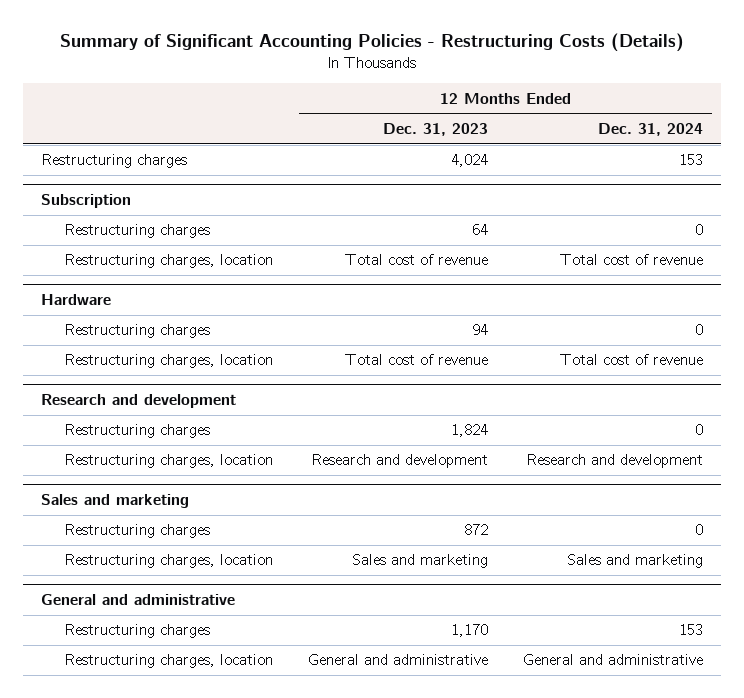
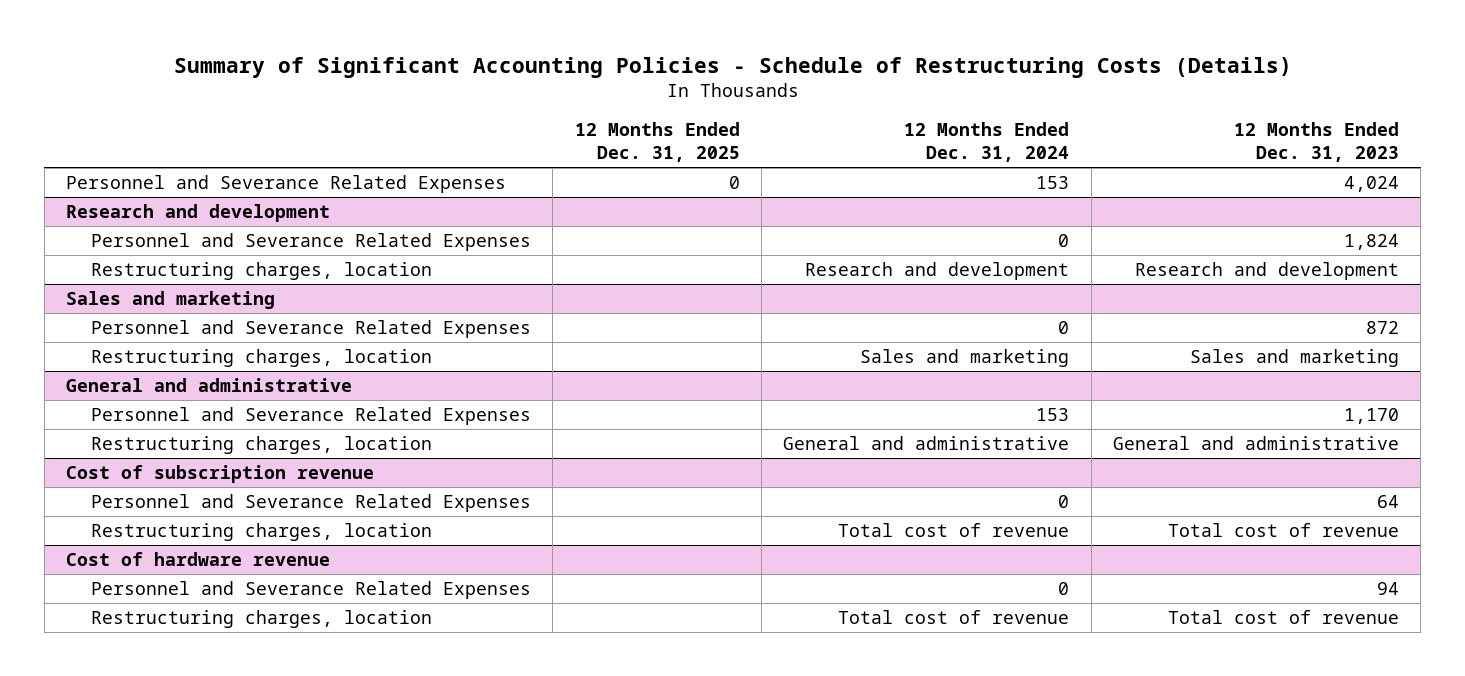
[59,33,684,53] Summary of Significant Accounting Policies - Restructuring Costs (Details) -> [173,56,1292,78] Summary of Significant Accounting Policies - Schedule of Restructuring Costs (Details)
none -> [574,122,740,163] 12 Months Ended Dec. 31, 2025
[40,194,131,209] Subscription -> none
[63,224,210,239] Restructuring charges -> none
[63,254,273,269] Restructuring charges, location -> none
[40,294,111,306] Hardware -> none
[63,324,210,339] Restructuring charges -> none
[63,354,273,369] Restructuring charges, location -> none
[40,154,187,169] Restructuring charges -> [66,175,507,194] Personnel and Severance Related Expenses
[63,424,210,439] Restructuring charges -> [90,233,531,252] Personnel and Severance Related Expenses
[63,524,210,539] Restructuring charges -> [90,320,531,339] Personnel and Severance Related Expenses
[63,624,210,639] Restructuring charges -> [90,407,531,426] Personnel and Severance Related Expenses
none -> [66,465,375,484] Cost of subscription revenue
none -> [90,494,531,513] Personnel and Severance Related Expenses
none -> [90,523,432,542] Restructuring charges, location
none -> [66,552,331,567] Cost of hardware revenue
none -> [90,581,531,600] Personnel and Severance Related Expenses
none -> [90,610,432,629] Restructuring charges, location

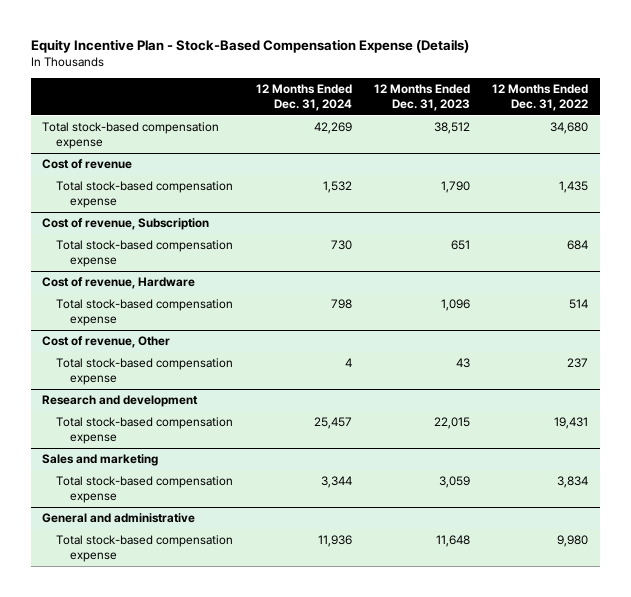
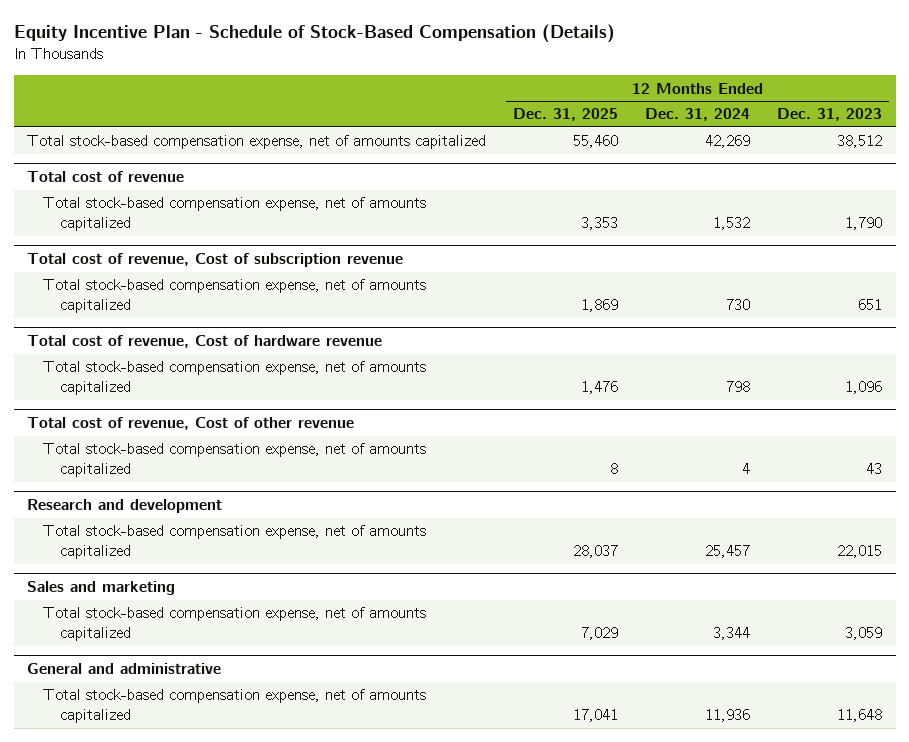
[31,38,470,53] Equity Incentive Plan - Stock-Based Compensation Expense (Details) -> [13,24,615,44] Equity Incentive Plan - Schedule of Stock-Based Compensation (Details)
[492,83,589,111] 12 Months Ended Dec. 31, 2022 -> none
none -> [513,108,619,122] Dec. 31, 2025
[42,122,220,150] Total stock-based compensation expense -> [27,135,487,150] Total stock-based compensation expense, net of amounts capitalized
[42,159,133,170] Cost of revenue -> [27,171,185,183] Total cost of revenue
[56,181,234,209] Total stock-based compensation expense -> [43,197,427,232] Total stock-based compensation expense, net of amounts capitalized
[42,218,210,231] Cost of revenue, Subscription -> [27,253,404,268] Total cost of revenue, Cost of subscription revenue
[56,240,234,268] Total stock-based compensation expense -> [43,279,427,314] Total stock-based compensation expense, net of amounts capitalized
[42,277,196,290] Cost of revenue, Hardware -> [27,335,383,349] Total cost of revenue, Cost of hardware revenue
[56,299,234,327] Total stock-based compensation expense -> [43,361,427,396] Total stock-based compensation expense, net of amounts capitalized
[42,336,171,349] Cost of revenue, Other -> [27,417,355,431] Total cost of revenue, Cost of other revenue
[56,358,234,386] Total stock-based compensation expense -> [43,443,427,478] Total stock-based compensation expense, net of amounts capitalized
[56,417,234,445] Total stock-based compensation expense -> [43,525,427,560] Total stock-based compensation expense, net of amounts capitalized
[56,476,234,504] Total stock-based compensation expense -> [43,607,427,642] Total stock-based compensation expense, net of amounts capitalized
[56,535,234,563] Total stock-based compensation expense -> [43,689,427,724] Total stock-based compensation expense, net of amounts capitalized

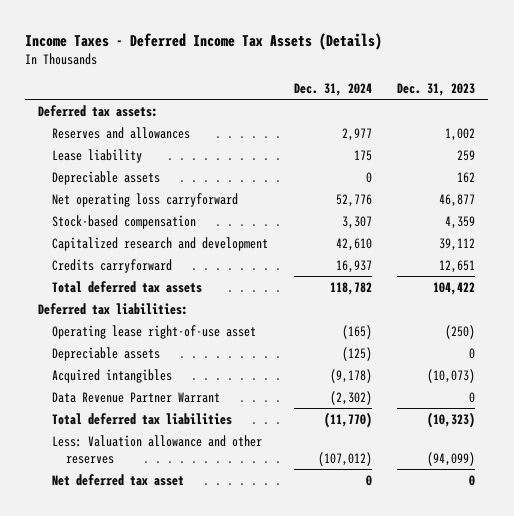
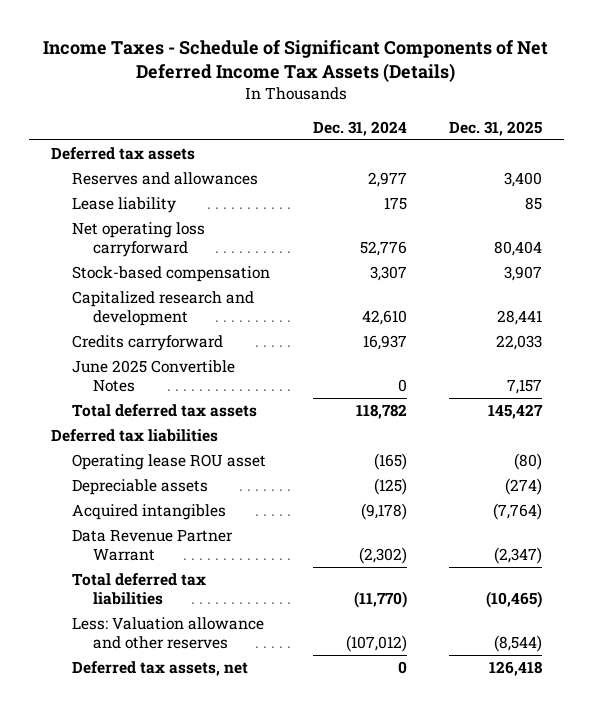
[25,33,383,51] Income Taxes - Deferred Income Tax Assets (Details) -> [43,39,549,82] Income Taxes - Schedule of Significant Components of Net Deferred Income Tax Assets (Details)
[397,83,476,97] Dec. 31, 2023 -> none
none -> [449,121,543,137] Dec. 31, 2025
[38,104,159,117] Deferred tax assets: -> [50,147,195,161] Deferred tax assets
[52,170,161,185] Depreciable assets -> none
none -> [71,360,235,393] June 2025 Convertible Notes
[38,302,189,315] Deferred tax liabilities: -> [50,429,218,443] Deferred tax liabilities
[52,324,257,339] Operating lease right-of-use asset -> [71,454,266,471] Operating lease ROU asset
[52,473,185,486] Net deferred tax asset -> [71,661,248,677] Deferred tax assets, net

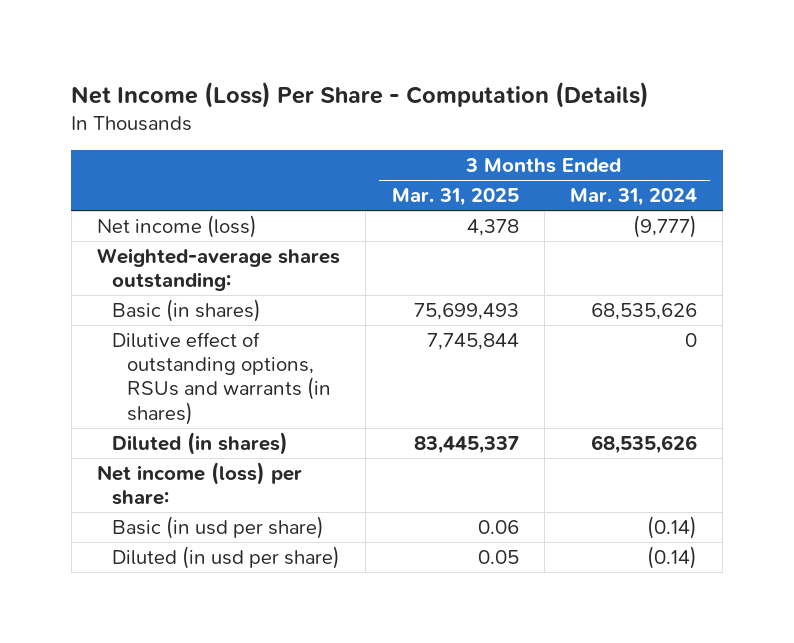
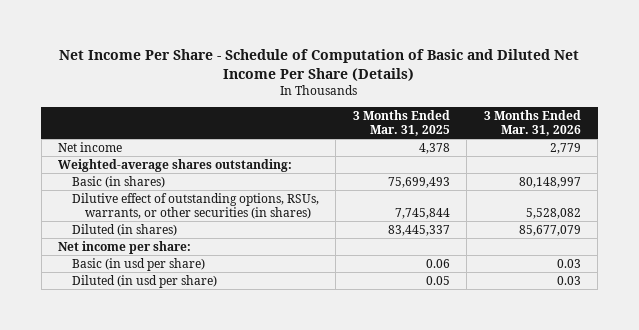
[71,81,650,108] Net Income (Loss) Per Share - Computation (Details) -> [59,49,580,81] Net Income Per Share - Schedule of Computation of Basic and Diluted Net Income Per Share (Details)
[570,188,698,207] Mar. 31, 2024 -> none
none -> [483,110,581,137] 3 Months Ended Mar. 31, 2026
[96,214,257,238] Net income (loss) -> [58,141,123,152] Net income
[112,331,332,425] Dilutive effect of outstanding options, RSUs and warrants (in shares) -> [71,192,319,219] Dilutive effect of outstanding options, RSUs, warrants, or other securities (in shares)
[96,461,302,506] Net income (loss) per share: -> [58,240,192,254] Net income per share:

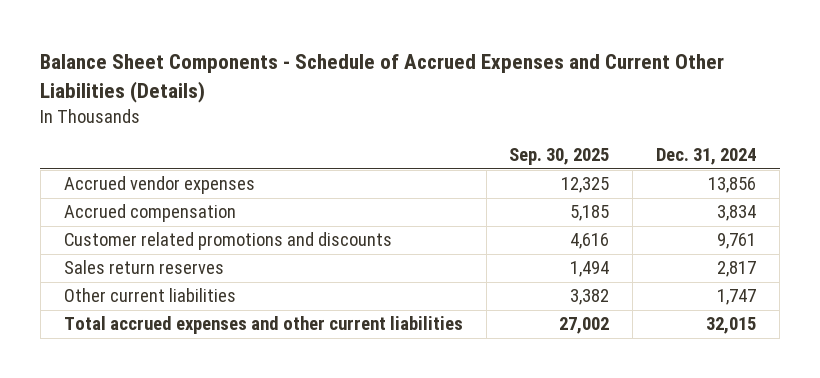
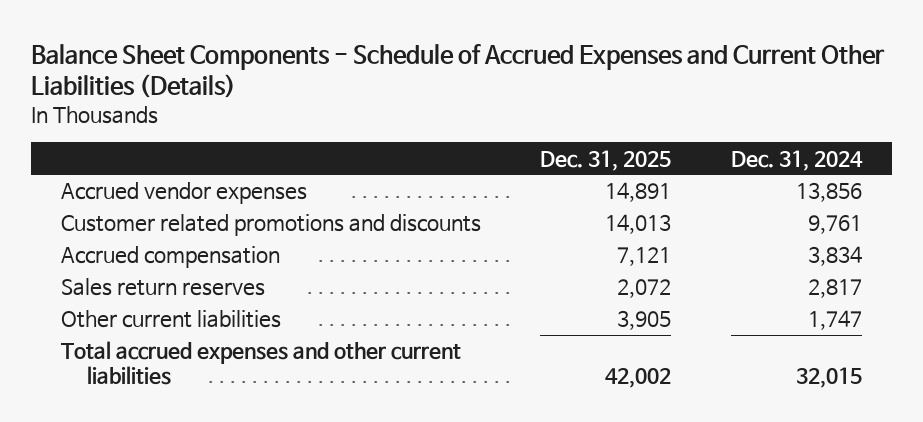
[509,148,610,166] Sep. 30, 2025 -> none
none -> [540,149,672,171] Dec. 31, 2025
[63,204,236,223] Accrued compensation -> [60,246,280,269] Accrued compensation

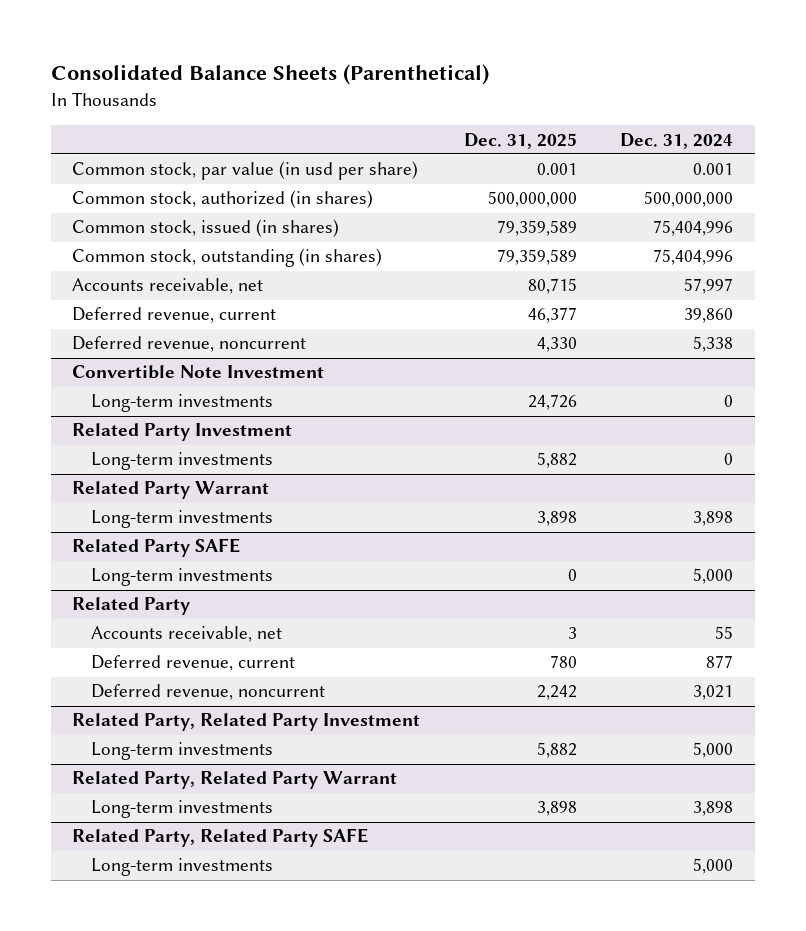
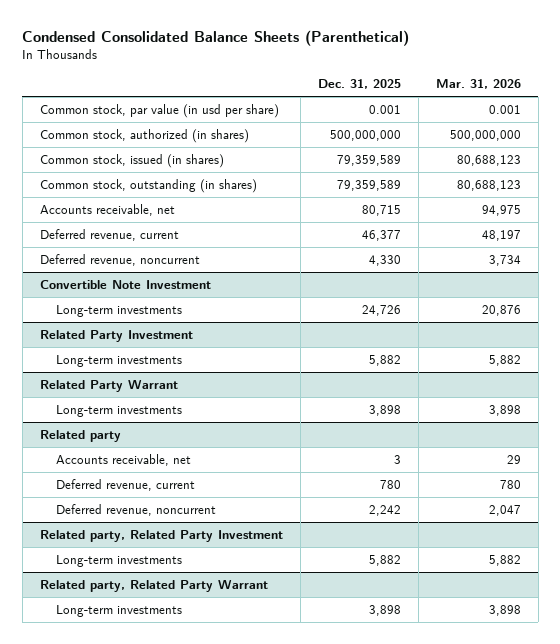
[50,64,489,86] Consolidated Balance Sheets (Parenthetical) -> [22,29,410,46] Condensed Consolidated Balance Sheets (Parenthetical)
[620,132,734,149] Dec. 31, 2024 -> none
none -> [435,79,521,90] Mar. 31, 2026
[72,538,241,558] Related Party SAFE -> none
[90,568,273,587] Long-term investments -> none
[72,597,191,616] Related Party -> [39,429,121,442] Related party
[72,713,421,732] Related Party, Related Party Investment -> [39,529,283,542] Related party, Related Party Investment
[72,771,398,790] Related Party, Related Party Warrant -> [39,579,268,592] Related party, Related Party Warrant
[72,828,369,848] Related Party, Related Party SAFE -> none
[90,858,273,877] Long-term investments -> none

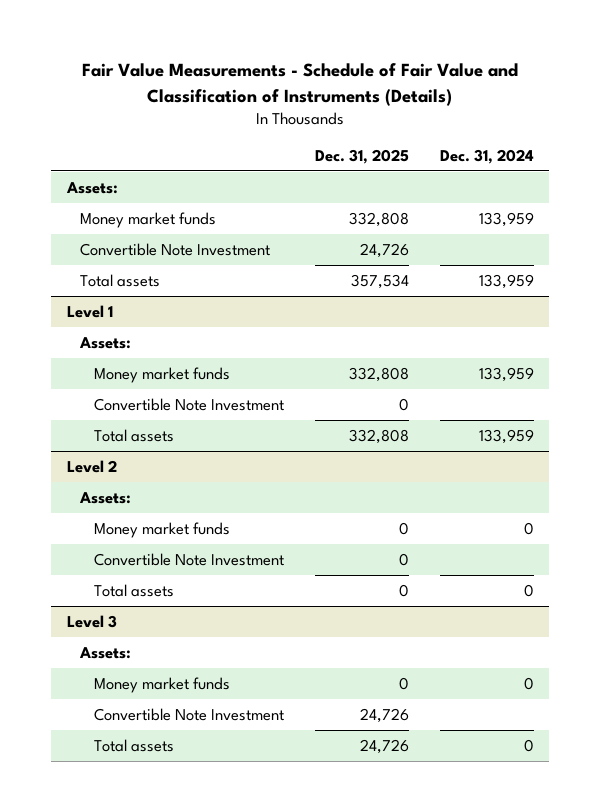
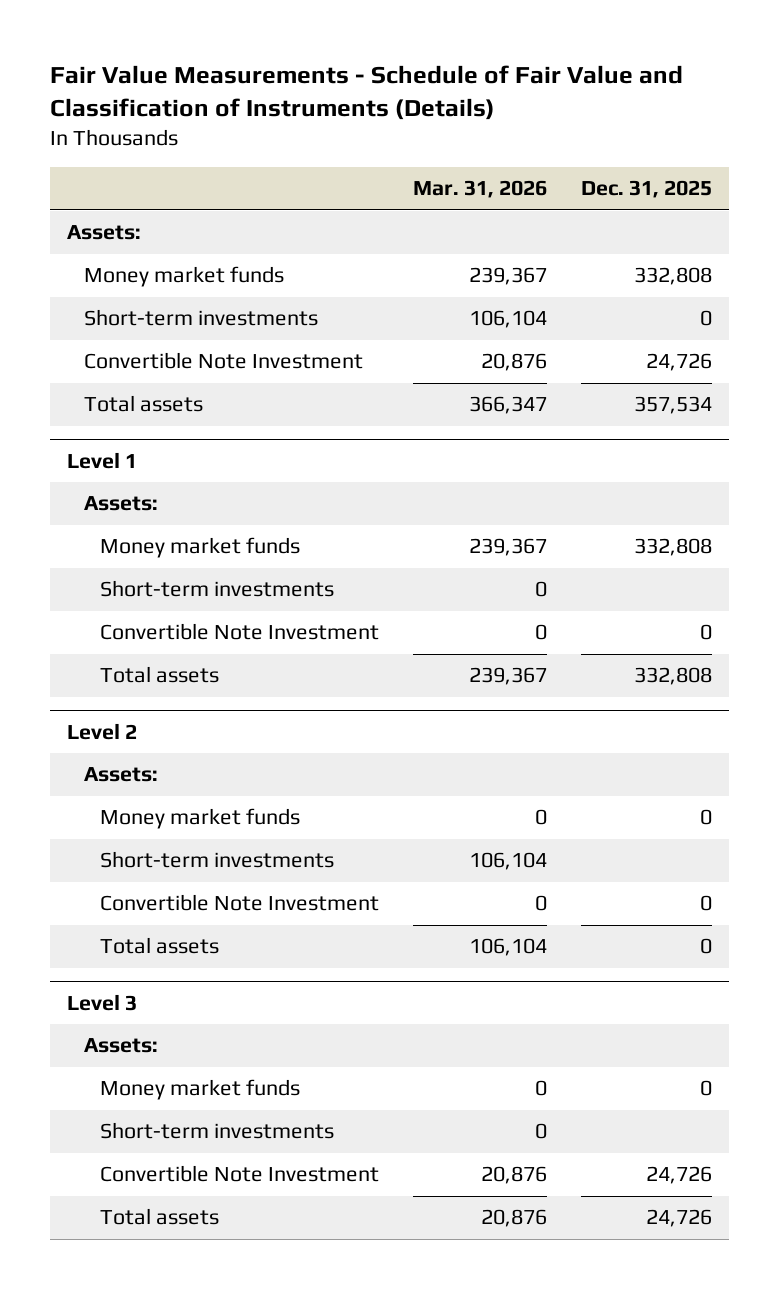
[439,148,534,164] Dec. 31, 2024 -> none
none -> [413,180,548,199] Mar. 31, 2026
none -> [83,309,318,327] Short-term investments
none -> [100,580,335,598] Short-term investments
none -> [100,851,335,869] Short-term investments
none -> [100,1122,335,1140] Short-term investments

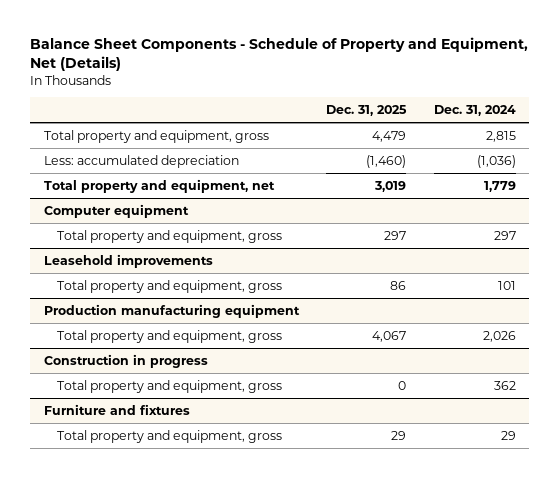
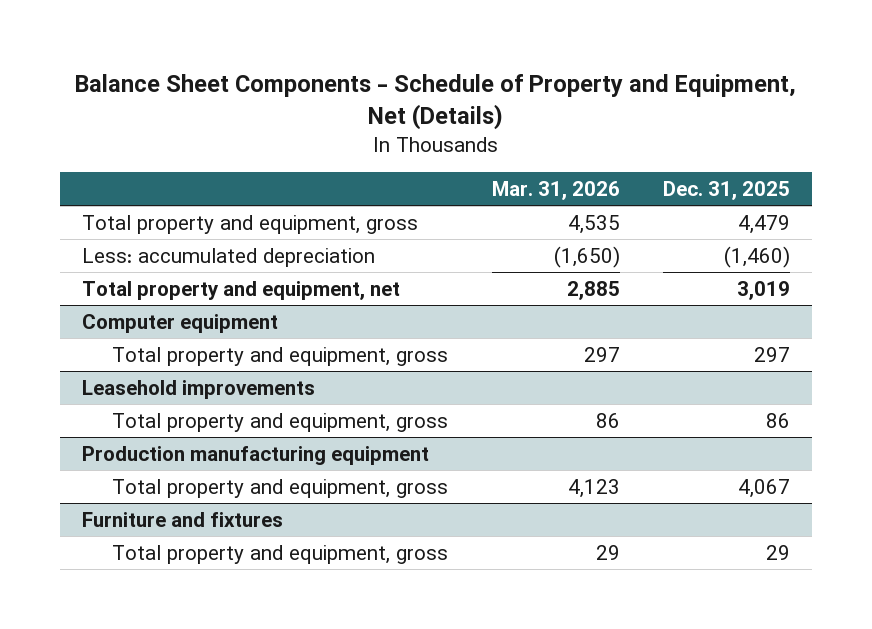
[433,105,516,117] Dec. 31, 2024 -> none
none -> [491,180,620,200] Mar. 31, 2026
[43,353,208,368] Construction in progress -> none
[57,379,283,393] Total property and equipment, gross -> none

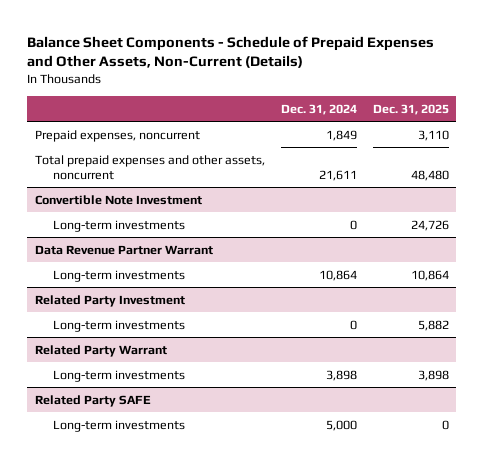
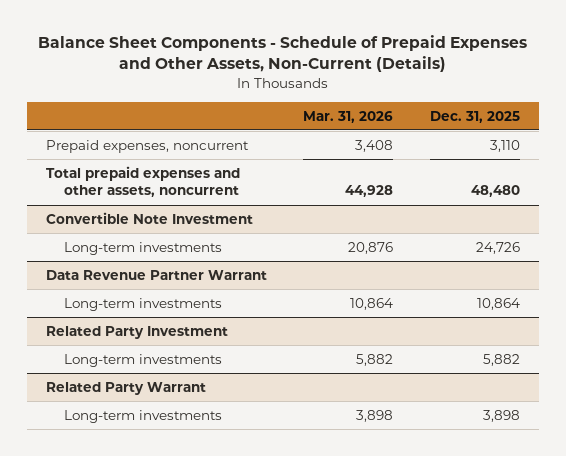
[280,103,357,115] Dec. 31, 2024 -> none
none -> [303,110,394,123] Mar. 31, 2026
[34,394,151,407] Related Party SAFE -> none
[52,419,185,432] Long-term investments -> none

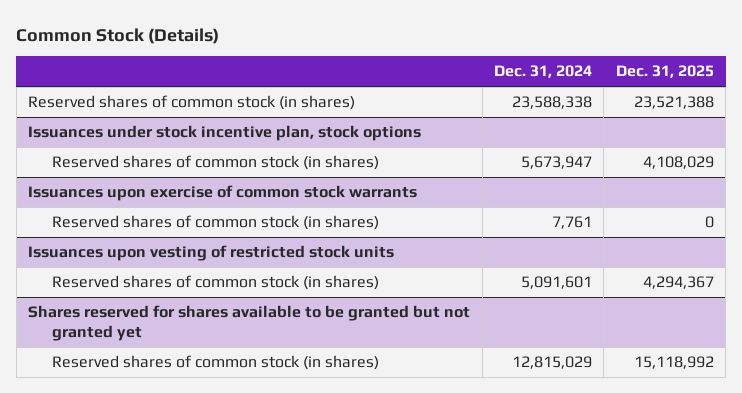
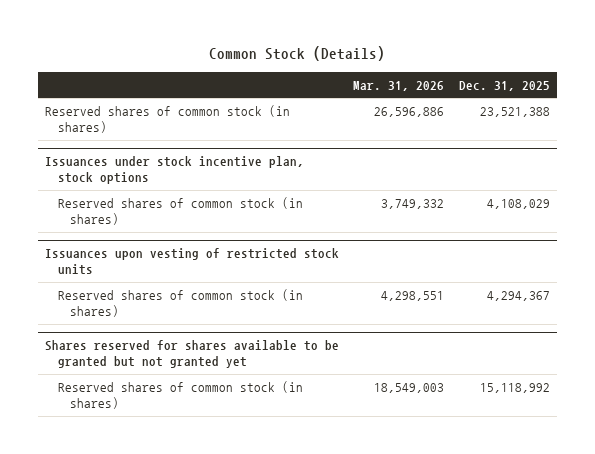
[493,65,592,79] Dec. 31, 2024 -> none
none -> [353,80,445,91] Mar. 31, 2026
[28,184,418,201] Issuances upon exercise of common stock warrants -> none
[52,214,380,230] Reserved shares of common stock (in shares) -> none

